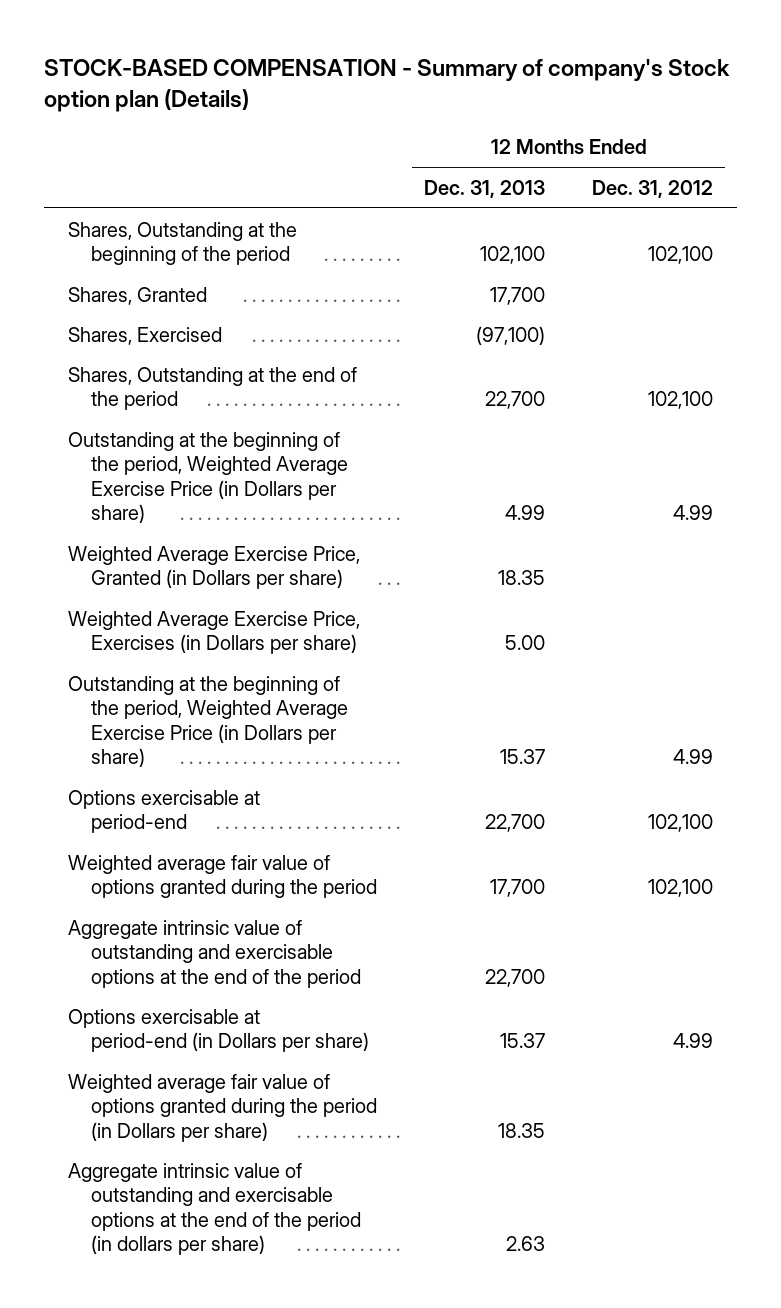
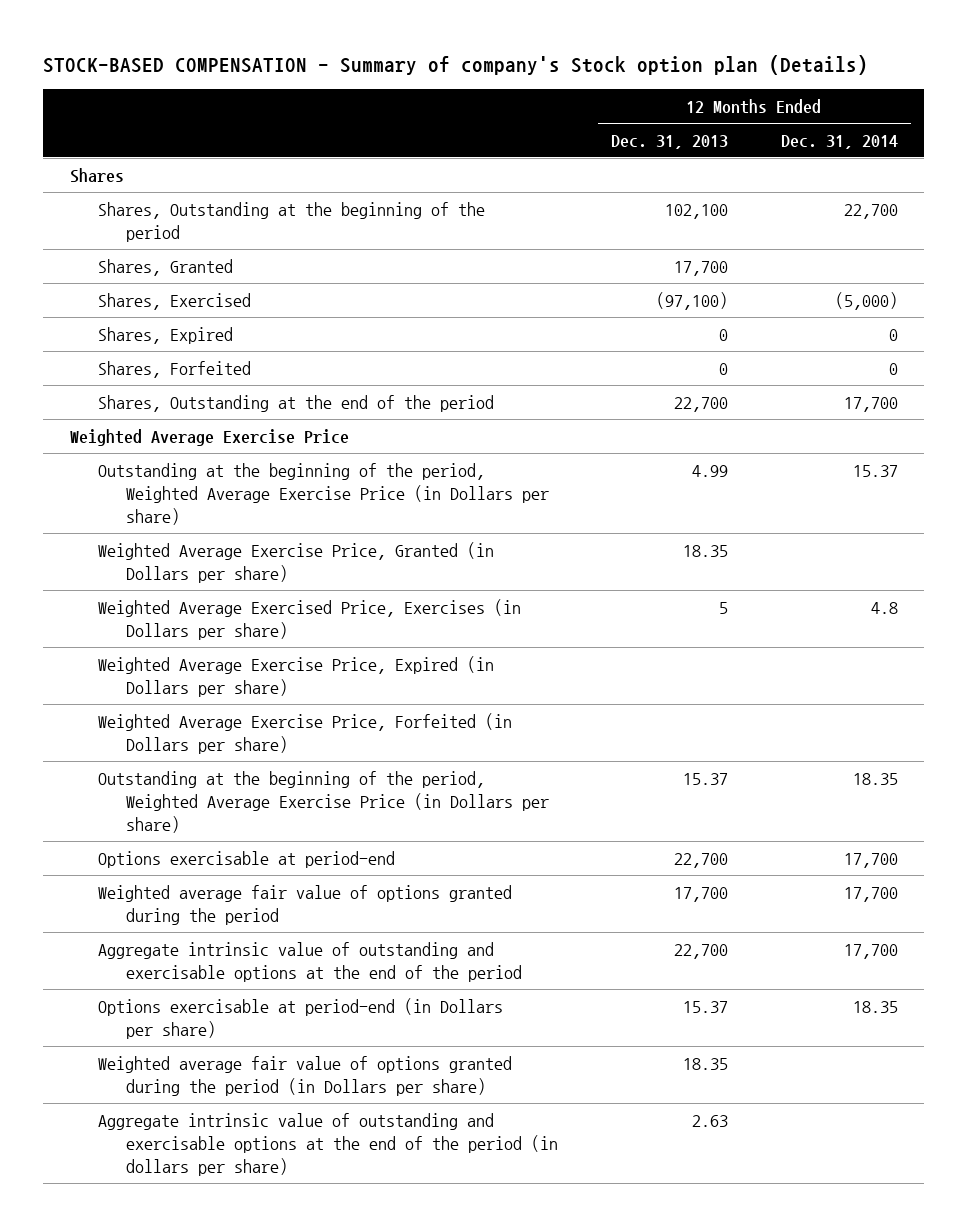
[592,179,714,198] Dec. 31, 2012 -> none
none -> [780,134,898,149] Dec. 31, 2014
none -> [69,167,124,183] Shares
none -> [97,326,233,344] Shares, Expired
none -> [97,360,251,378] Shares, Forfeited
none -> [69,428,349,446] Weighted Average Exercise Price
[68,610,361,655] Weighted Average Exercise Price, Exercises (in Dollars per share) -> [97,598,521,640] Weighted Average Exercised Price, Exercises (in Dollars per share)
[504,635,545,651] 5.00 -> [718,601,728,614] 5
none -> [97,655,494,697] Weighted Average Exercise Price, Expired (in Dollars per share)
none -> [97,712,512,754] Weighted Average Exercise Price, Forfeited (in Dollars per share)

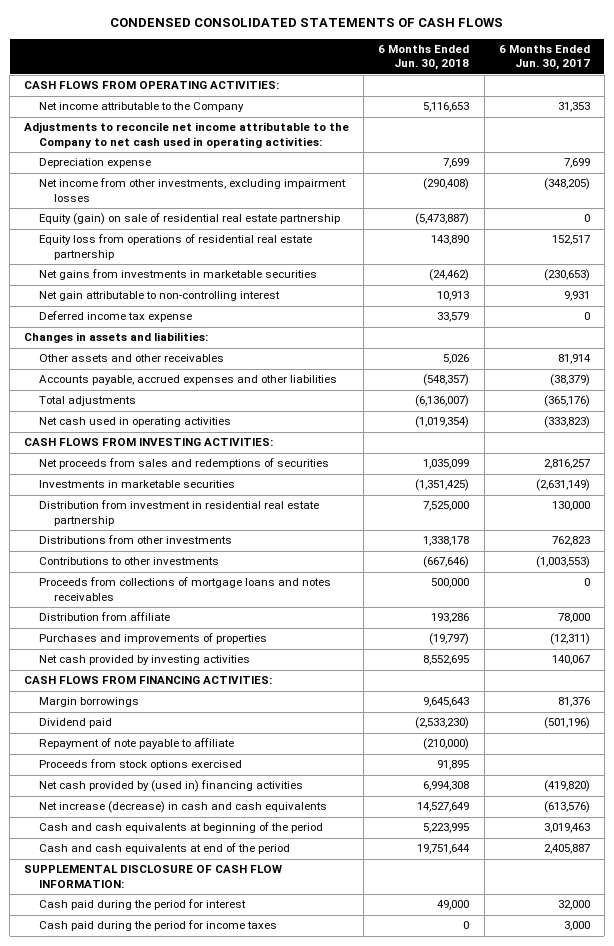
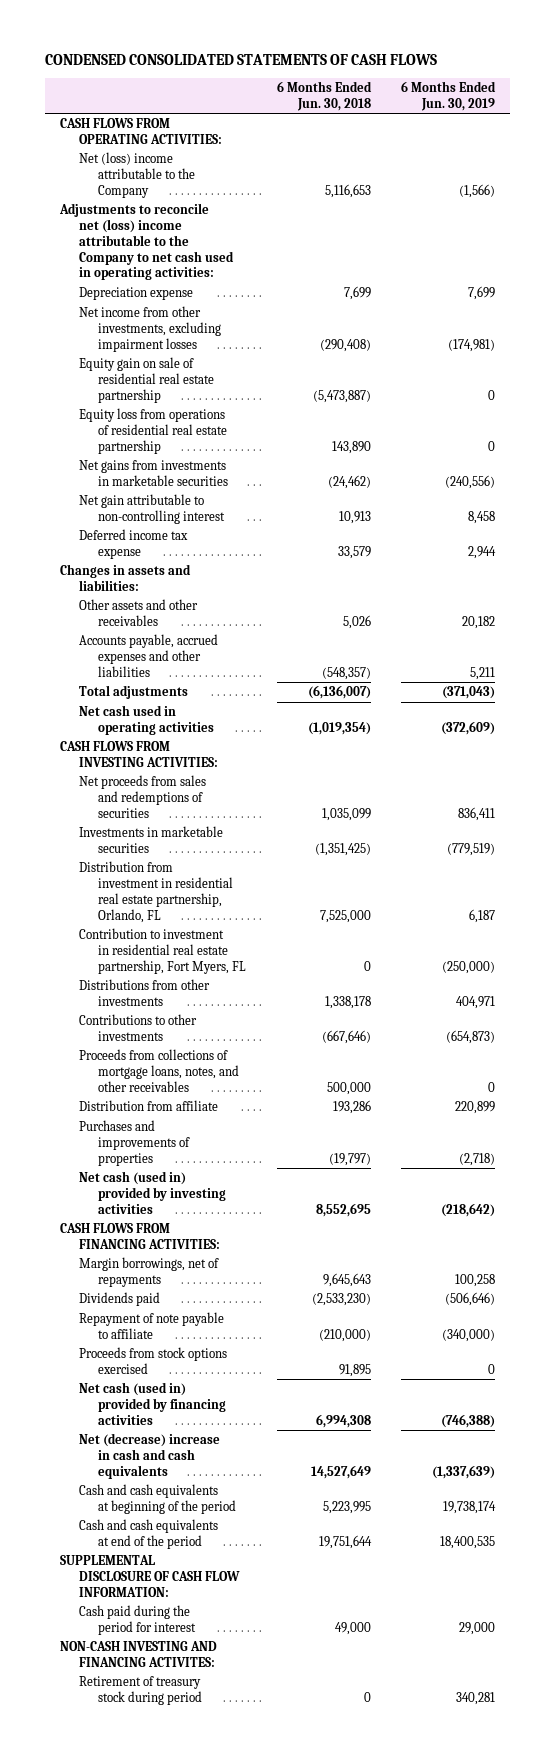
[498,45,590,71] 6 Months Ended Jun. 30, 2017 -> none
none -> [401,80,497,111] 6 Months Ended Jun. 30, 2019
[39,102,245,113] Net income attributable to the Company -> [79,152,196,198] Net (loss) income attributable to the Company
[24,122,350,148] Adjustments to reconcile net income attributable to the Company to net cash used in operating activities: -> [58,203,235,281] Adjustments to reconcile net (loss) income attributable to the Company to net cash used in operating activities:
[39,213,341,226] Equity (gain) on sale of residential real estate partnership -> [79,357,215,403] Equity gain on sale of residential real estate partnership
[39,500,320,526] Distribution from investment in residential real estate partnership -> [79,861,234,923] Distribution from investment in residential real estate partnership, Orlando, FL
none -> [79,928,247,974] Contribution to investment in residential real estate partnership, Fort Myers, FL
[39,577,332,601] Proceeds from collections of mortgage loans and notes receivables -> [79,1049,240,1092] Proceeds from collections of mortgage loans, notes, and other receivables
[39,655,251,666] Net cash provided by investing activities -> [79,1171,227,1214] Net cash (used in) provided by investing activities
[39,697,140,708] Margin borrowings -> [79,1257,220,1288] Margin borrowings, net of repayments
[39,718,113,729] Dividend paid -> [79,1292,161,1307] Dividends paid
[39,780,304,793] Net cash provided by (used in) financing activities -> [79,1382,227,1425] Net cash (used in) provided by financing activities
[39,801,328,814] Net increase (decrease) in cash and cash equivalents -> [79,1433,221,1479] Net (decrease) increase in cash and cash equivalents
[39,920,278,932] Cash paid during the period for income taxes -> none
none -> [59,1641,217,1668] NON-CASH INVESTING AND FINANCING ACTIVITES:
none -> [79,1676,203,1706] Retirement of treasury stock during period

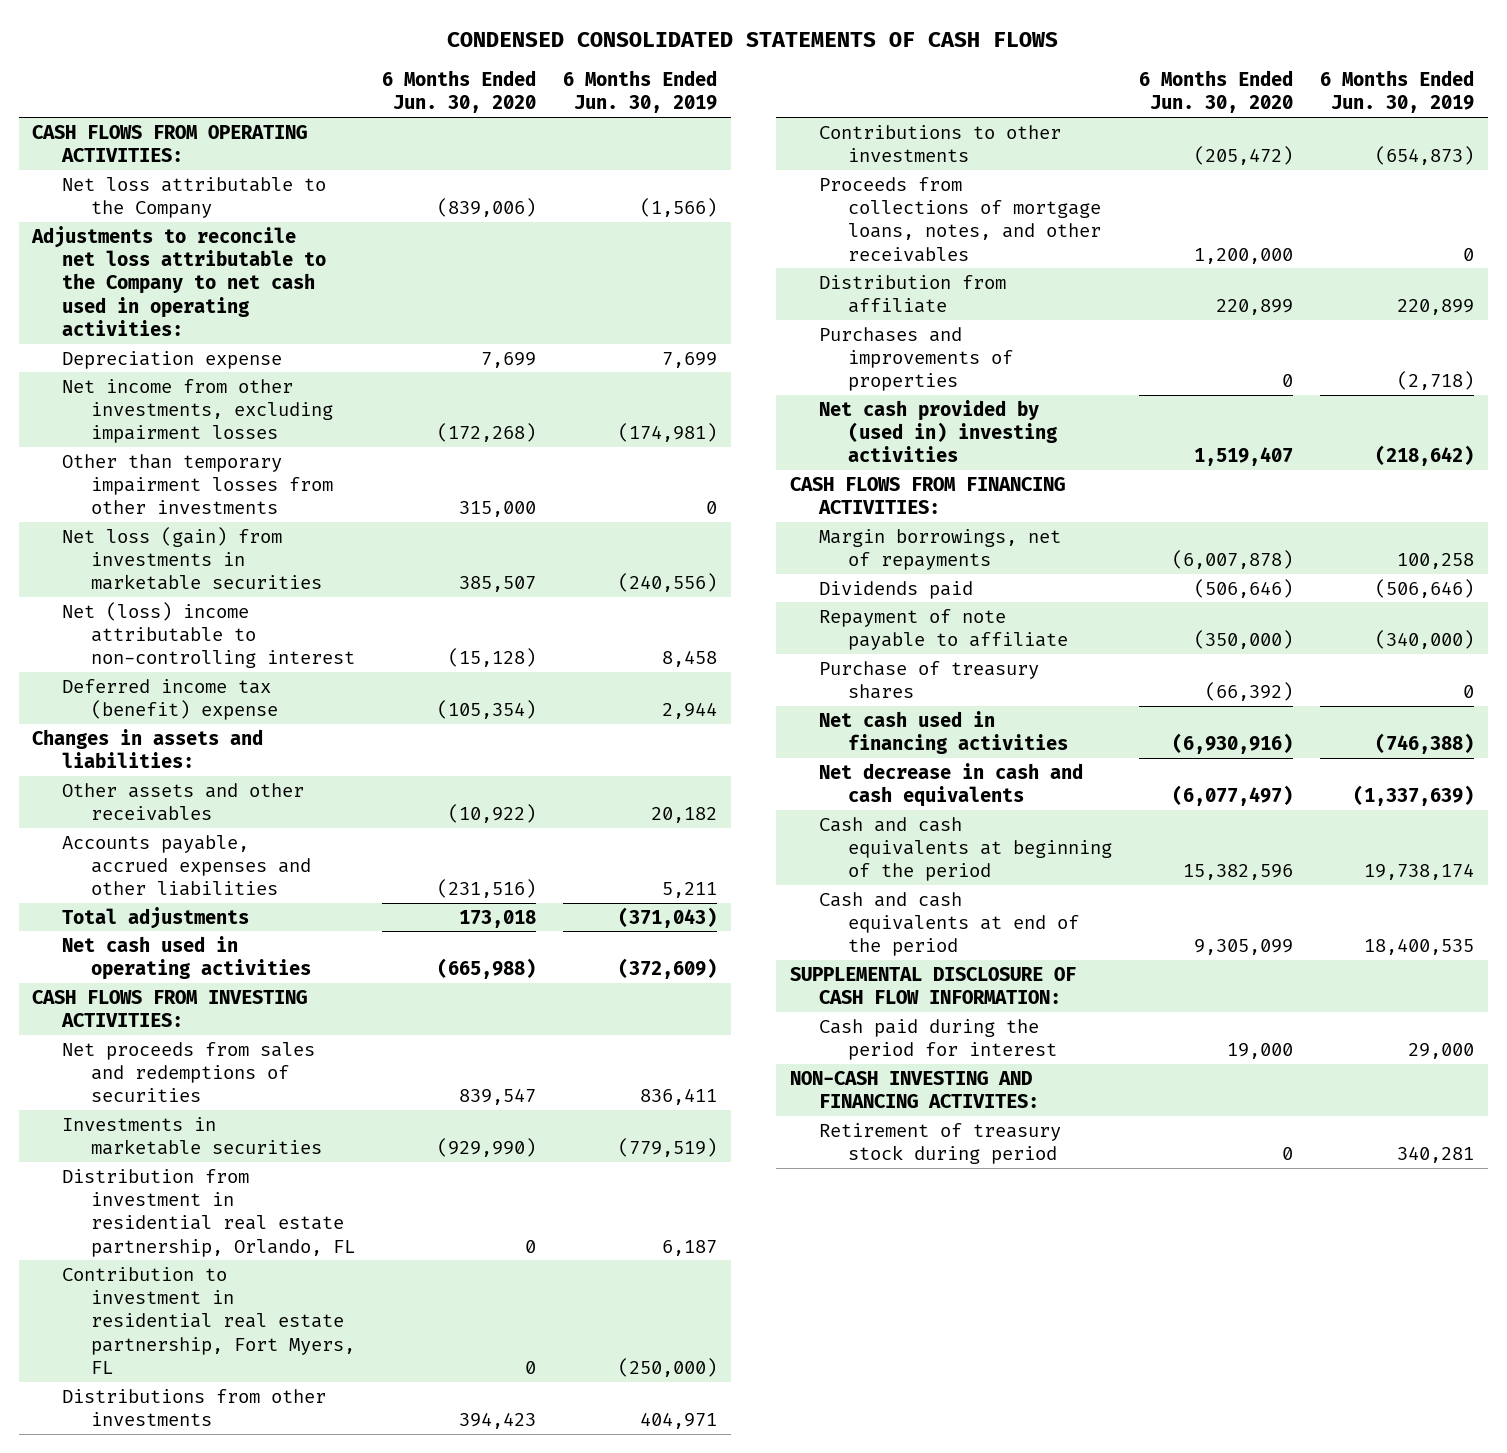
[276,80,372,111] 6 Months Ended Jun. 30, 2018 -> none
none -> [381,70,536,114] 6 Months Ended Jun. 30, 2020
[79,152,196,198] Net (loss) income attributable to the Company -> [61,176,326,218] Net loss attributable to the Company
[58,203,235,281] Adjustments to reconcile net (loss) income attributable to the Company to net cash used in operating activities: -> [31,225,326,336] Adjustments to reconcile net loss attributable to the Company to net cash used in operating activities:
[79,357,215,403] Equity gain on sale of residential real estate partnership -> none
[79,408,228,454] Equity loss from operations of residential real estate partnership -> none
none -> [61,453,333,515] Other than temporary impairment losses from other investments
[79,460,229,487] Net gains from investments in marketable securities -> [61,526,322,591] Net loss (gain) from investments in marketable securities
[79,494,226,525] Net gain attributable to non-controlling interest -> [61,601,355,669] Net (loss) income attributable to non-controlling interest
[79,529,189,560] Deferred income tax expense -> [61,678,278,720] Deferred income tax (benefit) expense
[79,1171,227,1214] Net cash (used in) provided by investing activities -> [818,399,1057,463] Net cash provided by (used in) investing activities
[79,1347,228,1375] Proceeds from stock options exercised -> none
none -> [818,660,1039,699] Purchase of treasury shares
[79,1382,227,1425] Net cash (used in) provided by financing activities -> [818,710,1068,754] Net cash used in financing activities
[79,1433,221,1479] Net (decrease) increase in cash and cash equivalents -> [818,762,1083,807] Net decrease in cash and cash equivalents

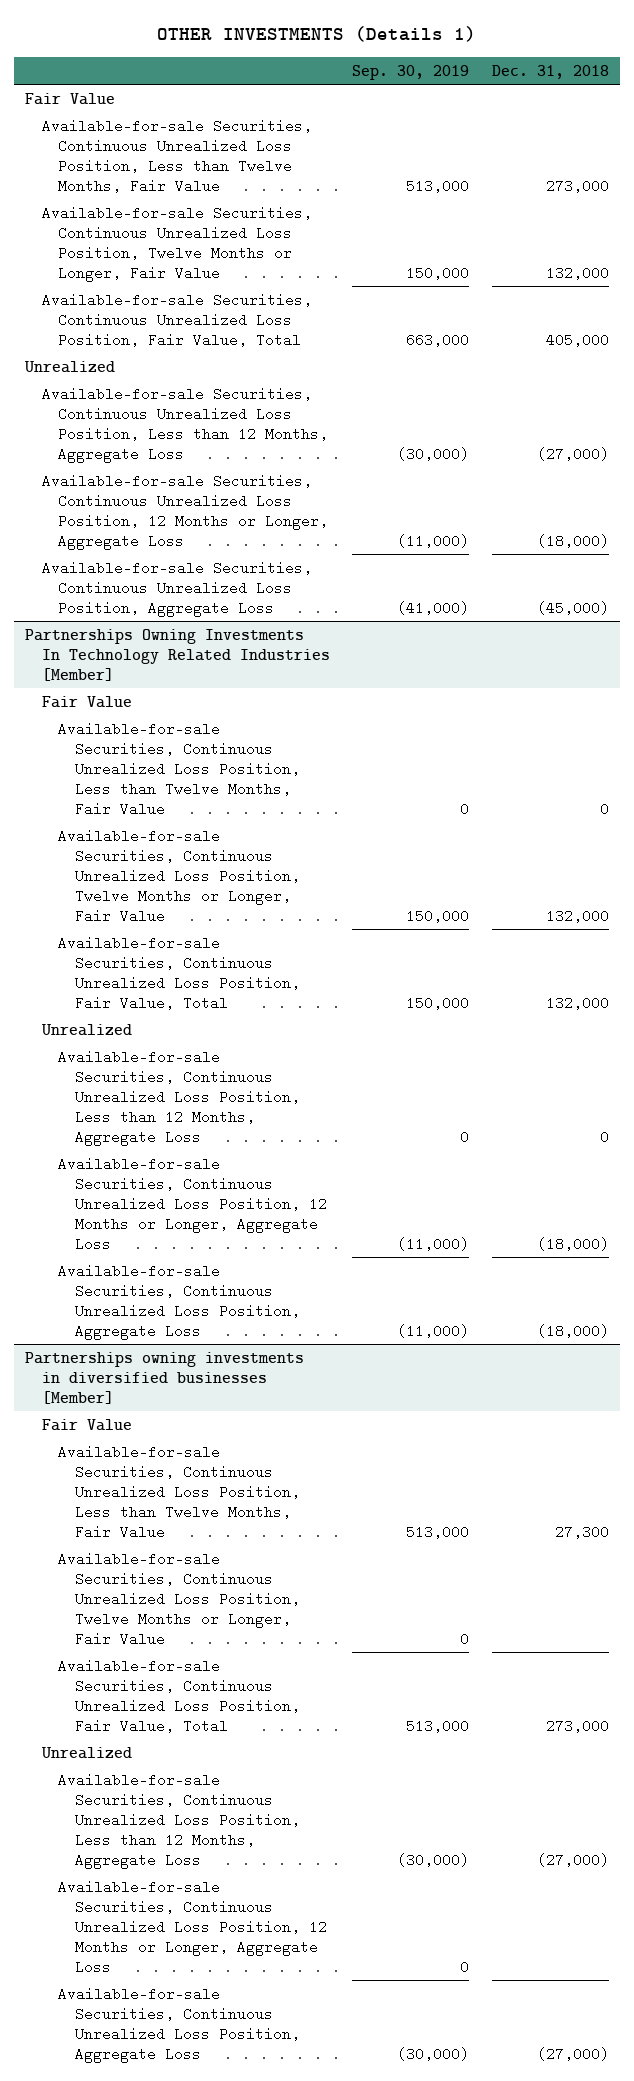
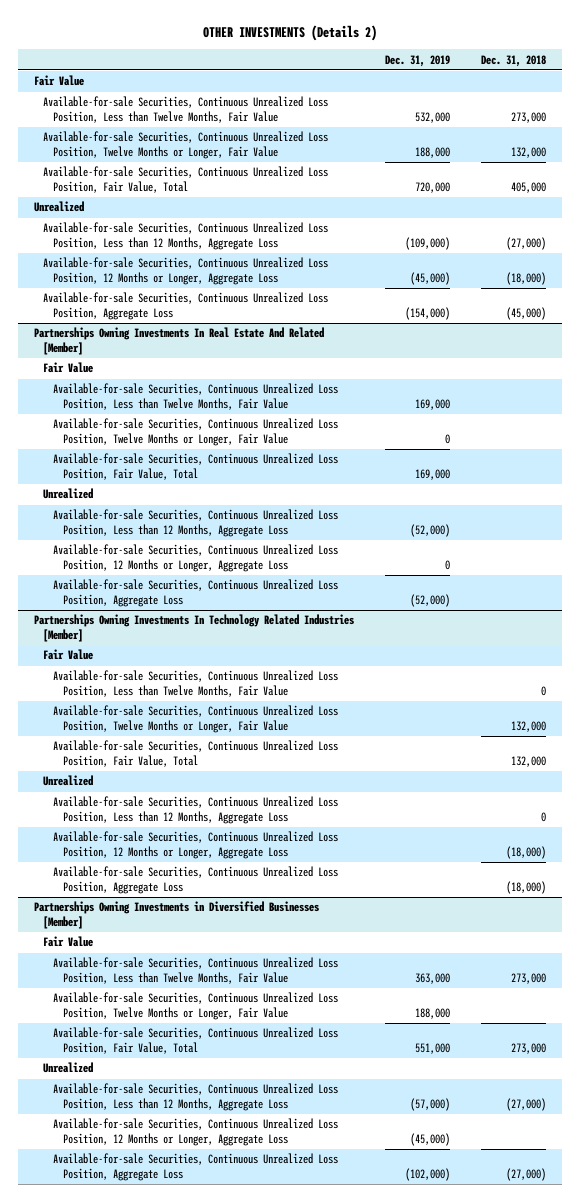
[156,26,476,43] OTHER INVESTMENTS (Details 1) -> [203,25,378,42] OTHER INVESTMENTS (Details 2)
[352,64,470,80] Sep. 30, 2019 -> none
none -> [385,54,451,67] Dec. 31, 2019
none -> [33,327,324,355] Partnerships Owning Investments In Real Estate And Related [Member]
none -> [43,362,94,374] Fair Value
none -> [53,383,339,410] Available-for-sale Securities, Continuous Unrealized Loss Position, Less than Twelve Months, Fair Value
none -> [53,418,339,446] Available-for-sale Securities, Continuous Unrealized Loss Position, Twelve Months or Longer, Fair Value
none -> [53,453,339,480] Available-for-sale Securities, Continuous Unrealized Loss Position, Fair Value, Total
none -> [43,488,94,500] Unrealized
none -> [53,509,339,537] Available-for-sale Securities, Continuous Unrealized Loss Position, Less than 12 Months, Aggregate Loss
none -> [53,544,339,572] Available-for-sale Securities, Continuous Unrealized Loss Position, 12 Months or Longer, Aggregate Loss
none -> [53,579,339,607] Available-for-sale Securities, Continuous Unrealized Loss Position, Aggregate Loss
[25,1351,305,1404] Partnerships owning investments in diversified businesses [Member] -> [33,901,319,929] Partnerships Owning Investments in Diversified Businesses [Member]
[554,1524,609,1539] 27,300 -> [511,972,547,984] 273,000

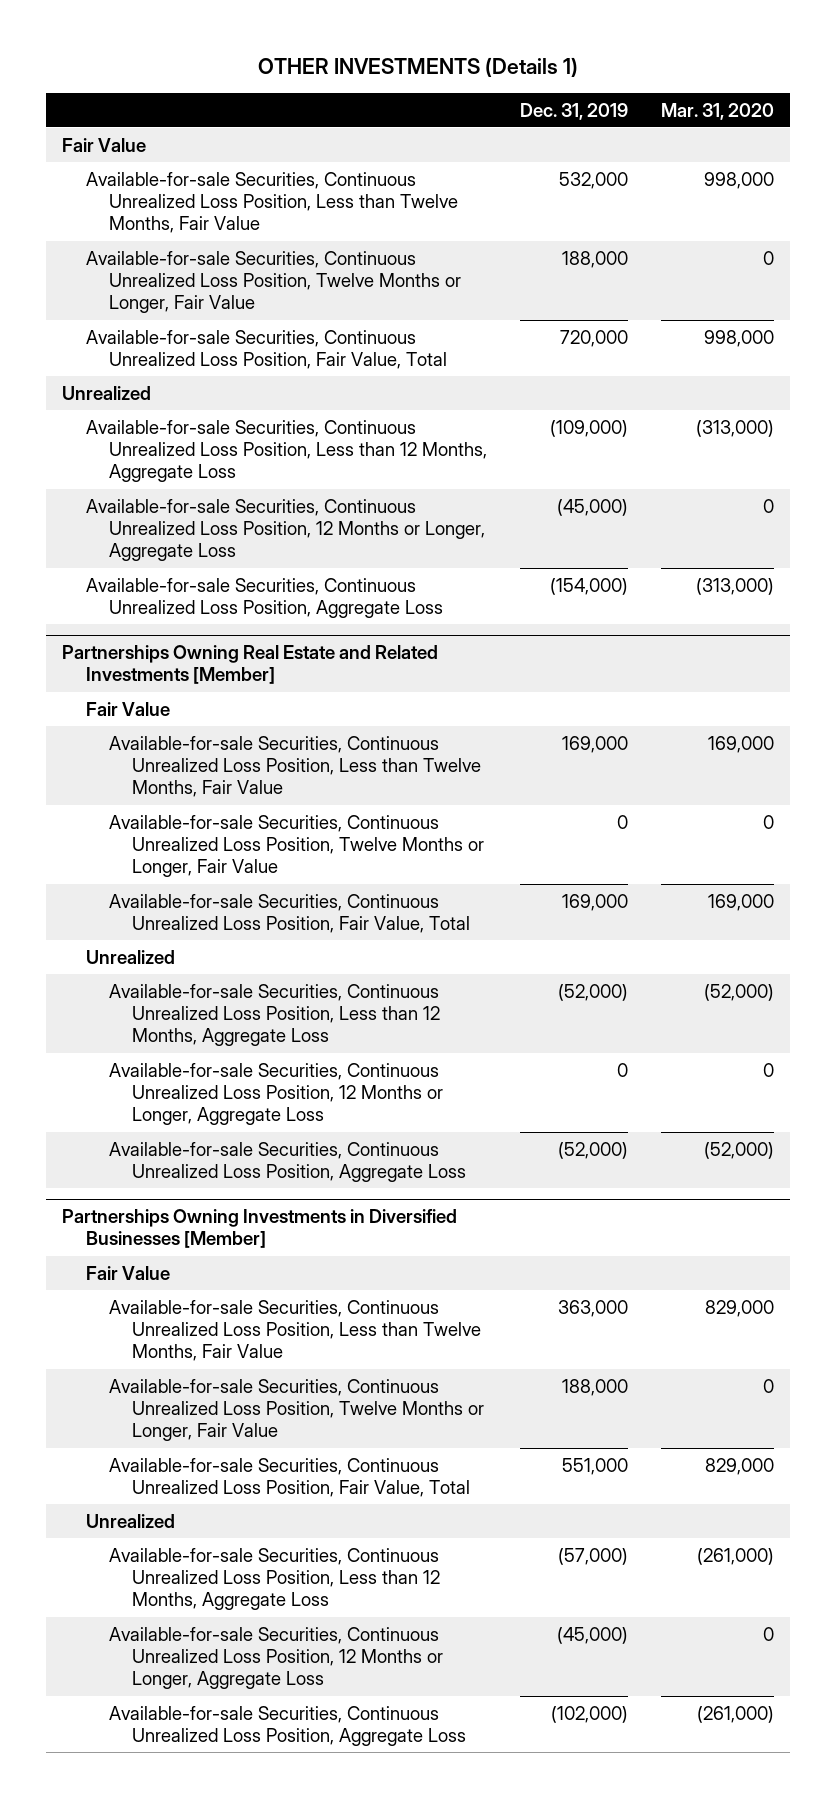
[203,25,378,42] OTHER INVESTMENTS (Details 2) -> [258,57,579,78] OTHER INVESTMENTS (Details 1)
[481,54,547,67] Dec. 31, 2018 -> none
none -> [660,102,774,120] Mar. 31, 2020
[33,327,324,355] Partnerships Owning Investments In Real Estate And Related [Member] -> [62,644,439,685] Partnerships Owning Real Estate and Related Investments [Member]
[33,614,354,642] Partnerships Owning Investments In Technology Related Industries [Member] -> none
[43,649,94,661] Fair Value -> none
[53,670,339,697] Available-for-sale Securities, Continuous Unrealized Loss Position, Less than Twelve Months, Fair Value -> none
[53,705,339,733] Available-for-sale Securities, Continuous Unrealized Loss Position, Twelve Months or Longer, Fair Value -> none
[53,740,339,767] Available-for-sale Securities, Continuous Unrealized Loss Position, Fair Value, Total -> none
[43,775,94,787] Unrealized -> none
[53,796,339,824] Available-for-sale Securities, Continuous Unrealized Loss Position, Less than 12 Months, Aggregate Loss -> none
[53,831,339,859] Available-for-sale Securities, Continuous Unrealized Loss Position, 12 Months or Longer, Aggregate Loss -> none
[53,866,339,894] Available-for-sale Securities, Continuous Unrealized Loss Position, Aggregate Loss -> none

